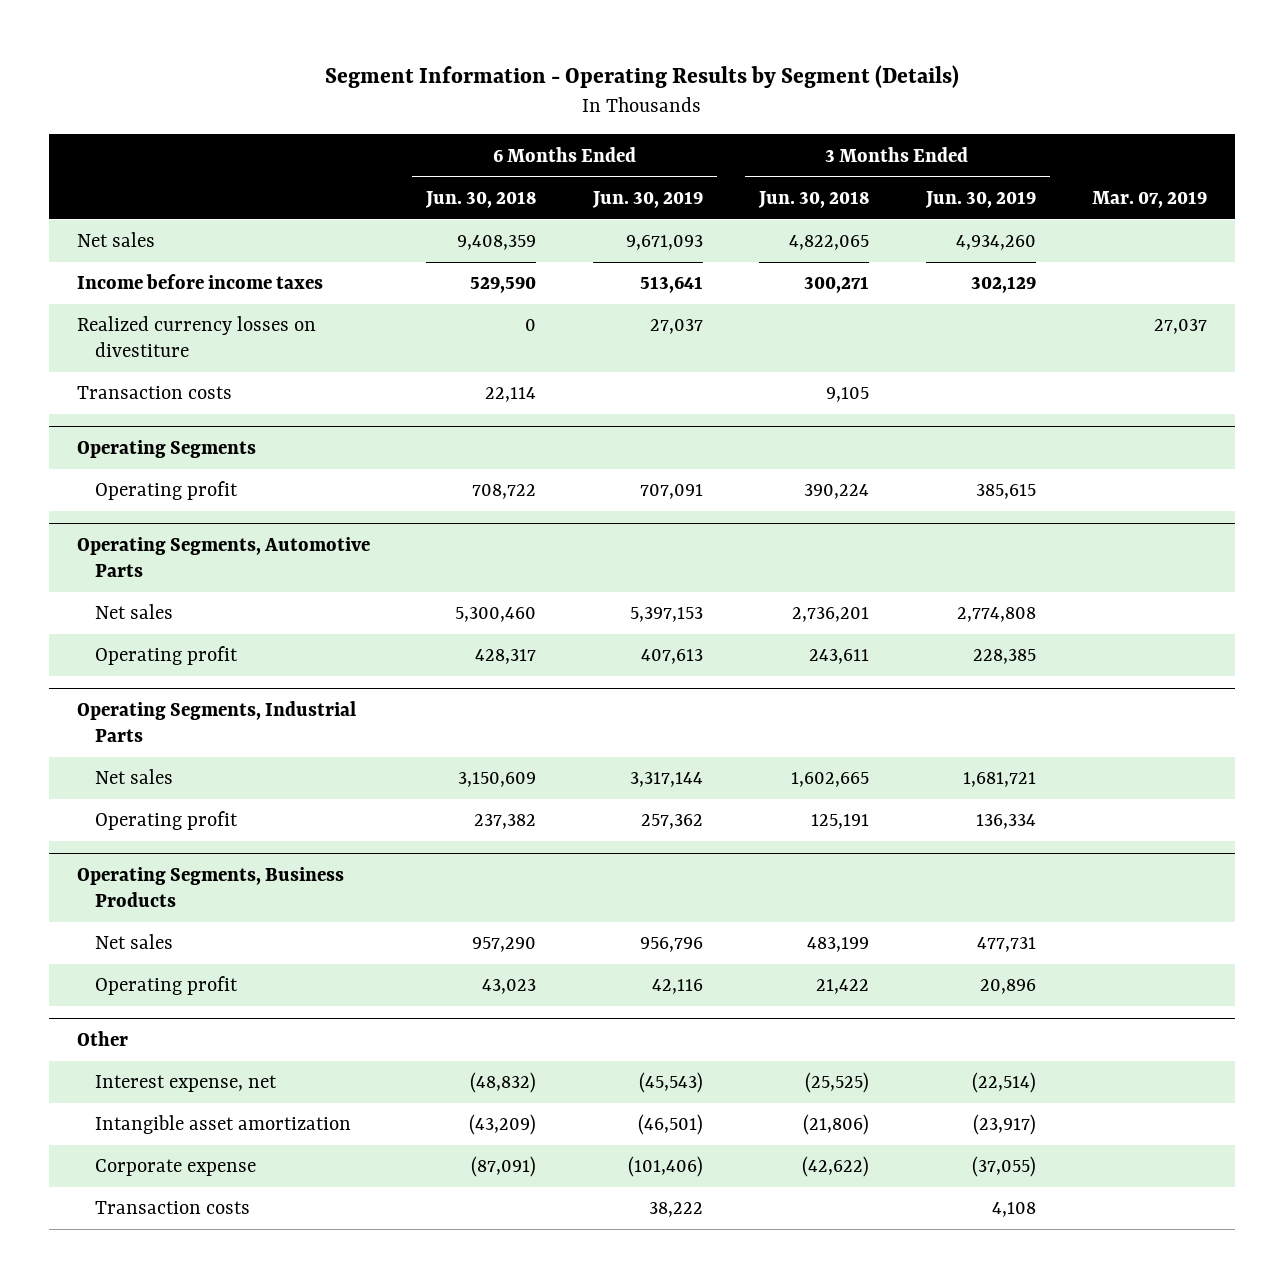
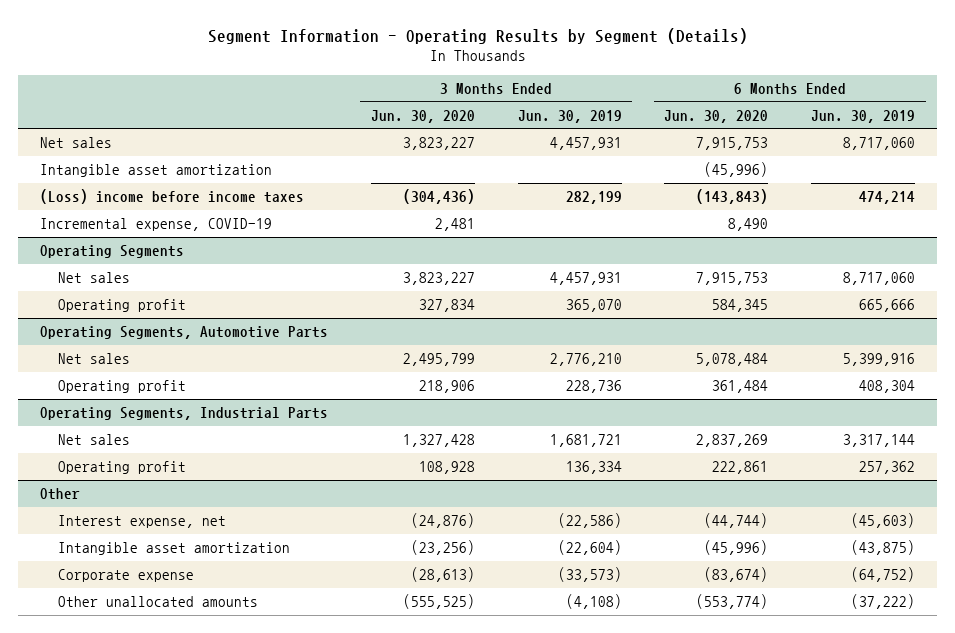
[425,190,537,208] Jun. 30, 2018 -> none
[758,190,870,208] Jun. 30, 2018 -> none
[1091,190,1207,208] Mar. 07, 2019 -> none
none -> [370,109,475,123] Jun. 30, 2020
none -> [664,109,769,123] Jun. 30, 2020
[76,316,316,358] Realized currency losses on divestiture -> none
[76,386,232,400] Transaction costs -> none
[625,235,703,251] 9,671,093 -> [843,137,916,151] 8,717,060
[955,235,1036,251] 4,934,260 -> [549,137,622,151] 4,457,931
none -> [39,164,272,178] Intangible asset amortization
[76,274,323,290] Income before income taxes -> [39,189,304,205] (Loss) income before income taxes
[639,276,703,294] 513,641 -> [859,191,916,205] 474,214
[970,276,1036,294] 302,129 -> [565,191,622,205] 282,199
none -> [39,218,272,232] Incremental expense, COVID-19
none -> [58,272,131,284] Net sales
[639,484,703,500] 707,091 -> [859,299,916,313] 665,666
[975,484,1036,500] 385,615 -> [565,299,622,313] 365,070
[629,607,703,623] 5,397,153 -> [843,353,916,367] 5,399,916
[956,607,1036,623] 2,774,808 -> [549,353,622,367] 2,776,210
[640,649,703,665] 407,613 -> [859,380,916,394] 408,304
[972,649,1036,665] 228,385 -> [565,380,622,394] 228,736
[76,867,344,908] Operating Segments, Business Products -> none
[95,934,174,950] Net sales -> none
[95,976,239,996] Operating profit -> none
[95,1201,251,1215] Transaction costs -> none
[638,1072,703,1094] (45,543) -> [851,513,916,529] (45,603)
[971,1072,1036,1094] (22,514) -> [557,513,622,529] (22,586)
[637,1114,703,1136] (46,501) -> [851,540,916,556] (43,875)
[972,1114,1036,1136] (23,917) -> [557,540,622,556] (22,604)
[627,1156,703,1178] (101,406) -> [851,567,916,583] (64,752)
[971,1156,1036,1178] (37,055) -> [557,567,622,583] (33,573)
none -> [58,596,259,608] Other unallocated amounts

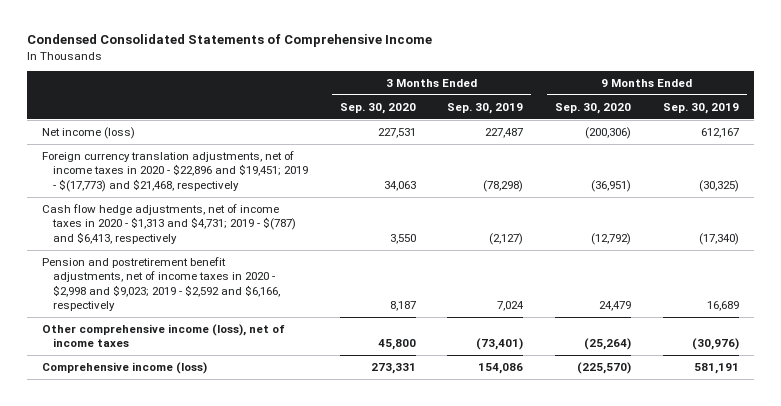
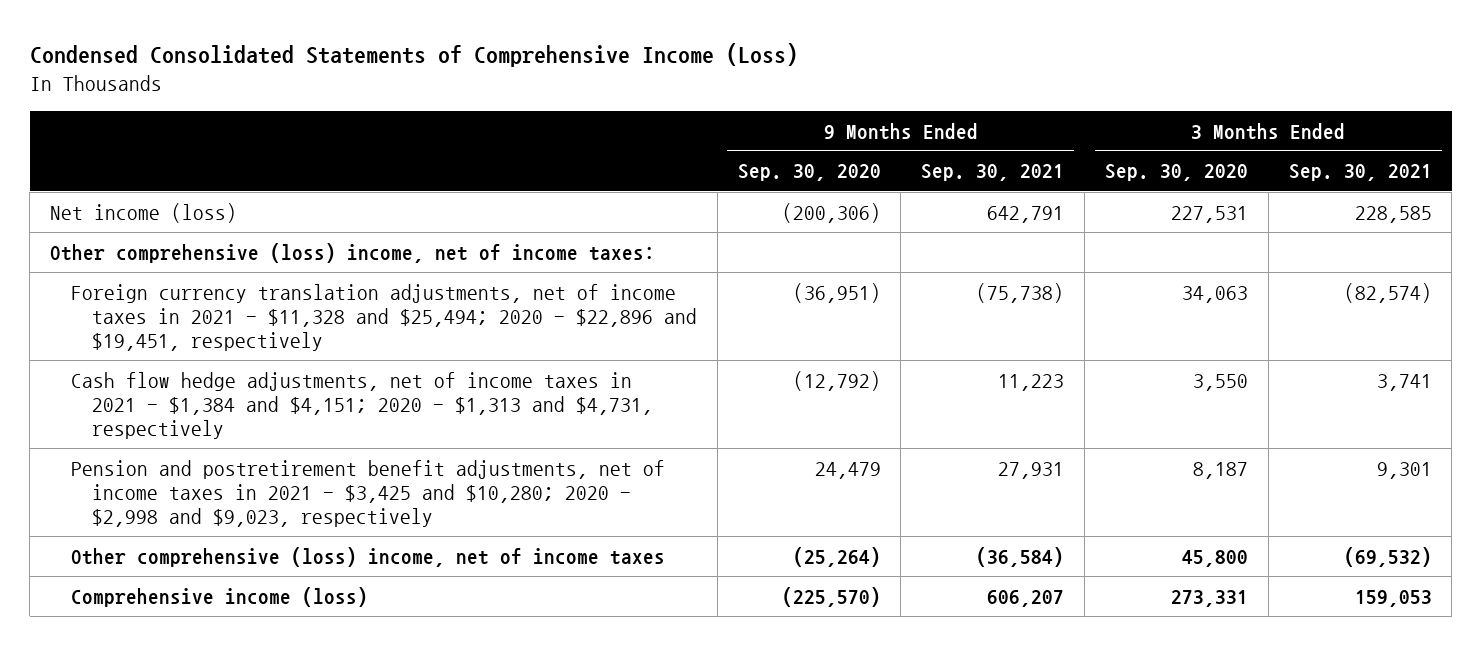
[26,34,432,48] Condensed Consolidated Statements of Comprehensive Income -> [29,43,798,68] Condensed Consolidated Statements of Comprehensive Income (Loss)
[447,102,524,114] Sep. 30, 2019 -> none
[662,102,739,114] Sep. 30, 2019 -> none
none -> [921,164,1065,182] Sep. 30, 2021
none -> [1288,164,1432,182] Sep. 30, 2021
none -> [50,242,656,263] Other comprehensive (loss) income, net of income taxes:
[42,150,309,192] Foreign currency translation adjustments, net of income taxes in 2020 - $22,896 and $19,451; 2019 - $(17,773) and $21,468, respectively -> [71,283,697,351] Foreign currency translation adjustments, net of income taxes in 2021 - $11,328 and $25,494; 2020 - $22,896 and $19,451, respectively
[42,203,297,244] Cash flow hedge adjustments, net of income taxes in 2020 - $1,313 and $4,731; 2019 - $(787) and $6,413, respectively -> [71,371,653,439] Cash flow hedge adjustments, net of income taxes in 2021 - $1,384 and $4,151; 2020 - $1,313 and $4,731, respectively
[42,256,281,312] Pension and postretirement benefit adjustments, net of income taxes in 2020 - $2,998 and $9,023; 2019 - $2,592 and $6,166, respectively -> [71,459,666,527] Pension and postretirement benefit adjustments, net of income taxes in 2021 - $3,425 and $10,280; 2020 - $2,998 and $9,023, respectively
[42,323,286,348] Other comprehensive income (loss), net of income taxes -> [71,546,666,567] Other comprehensive (loss) income, net of income taxes

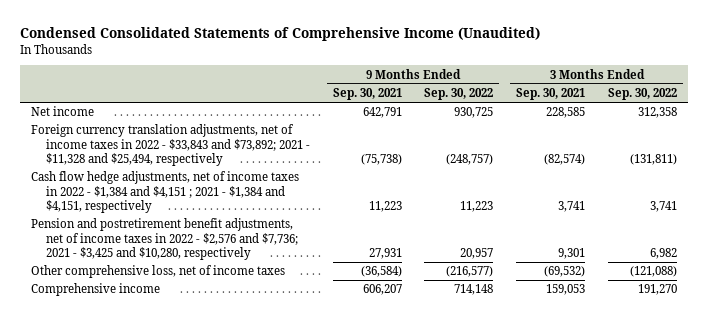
[29,43,798,68] Condensed Consolidated Statements of Comprehensive Income (Loss) -> [19,26,540,41] Condensed Consolidated Statements of Comprehensive Income (Unaudited)
[737,164,881,182] Sep. 30, 2020 -> none
[1104,164,1248,182] Sep. 30, 2020 -> none
none -> [424,88,494,101] Sep. 30, 2022
none -> [607,88,677,101] Sep. 30, 2022
[50,242,656,263] Other comprehensive (loss) income, net of income taxes: -> none
[50,202,238,223] Net income (loss) -> [31,106,95,117] Net income
[71,283,697,351] Foreign currency translation adjustments, net of income taxes in 2021 - $11,328 and $25,494; 2020 - $22,896 and $19,451, respectively -> [31,124,310,166] Foreign currency translation adjustments, net of income taxes in 2022 - $33,843 and $73,892; 2021 - $11,328 and $25,494, respectively
[71,371,653,439] Cash flow hedge adjustments, net of income taxes in 2021 - $1,384 and $4,151; 2020 - $1,313 and $4,731, respectively -> [31,171,300,213] Cash flow hedge adjustments, net of income taxes in 2022 - $1,384 and $4,151 ; 2021 - $1,384 and $4,151, respectively
[71,459,666,527] Pension and postretirement benefit adjustments, net of income taxes in 2021 - $3,425 and $10,280; 2020 - $2,998 and $9,023, respectively -> [31,218,298,260] Pension and postretirement benefit adjustments, net of income taxes in 2022 - $2,576 and $7,736; 2021 - $3,425 and $10,280, respectively
[71,546,666,567] Other comprehensive (loss) income, net of income taxes -> [31,265,286,279] Other comprehensive loss, net of income taxes
[71,586,369,607] Comprehensive income (loss) -> [31,283,161,297] Comprehensive income

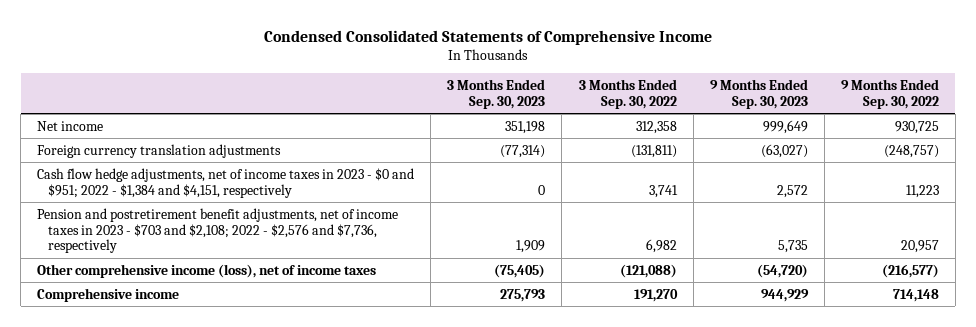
[19,26,540,41] Condensed Consolidated Statements of Comprehensive Income (Unaudited) -> [264,29,713,45] Condensed Consolidated Statements of Comprehensive Income
[332,88,402,101] Sep. 30, 2021 -> none
[516,88,586,101] Sep. 30, 2021 -> none
none -> [447,79,546,109] 3 Months Ended Sep. 30, 2023
none -> [709,79,808,109] 9 Months Ended Sep. 30, 2023
[31,124,310,166] Foreign currency translation adjustments, net of income taxes in 2022 - $33,843 and $73,892; 2021 - $11,328 and $25,494, respectively -> [37,143,282,158] Foreign currency translation adjustments
[31,171,300,213] Cash flow hedge adjustments, net of income taxes in 2022 - $1,384 and $4,151 ; 2021 - $1,384 and $4,151, respectively -> [37,167,415,198] Cash flow hedge adjustments, net of income taxes in 2023 - $0 and $951; 2022 - $1,384 and $4,151, respectively
[31,218,298,260] Pension and postretirement benefit adjustments, net of income taxes in 2022 - $2,576 and $7,736; 2021 - $3,425 and $10,280, respectively -> [37,207,399,254] Pension and postretirement benefit adjustments, net of income taxes in 2023 - $703 and $2,108; 2022 - $2,576 and $7,736, respectively
[31,265,286,279] Other comprehensive loss, net of income taxes -> [37,263,377,278] Other comprehensive income (loss), net of income taxes

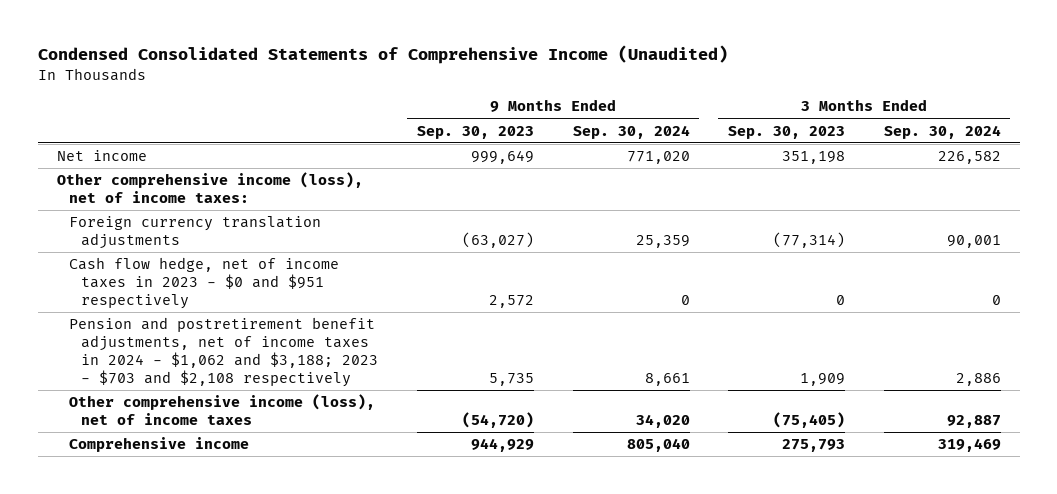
[264,29,713,45] Condensed Consolidated Statements of Comprehensive Income -> [37,45,728,65] Condensed Consolidated Statements of Comprehensive Income (Unaudited)
[578,79,677,109] 3 Months Ended Sep. 30, 2022 -> none
[840,79,939,109] 9 Months Ended Sep. 30, 2022 -> none
none -> [572,124,690,139] Sep. 30, 2024
none -> [883,124,1001,139] Sep. 30, 2024
none -> [56,172,363,204] Other comprehensive income (loss), net of income taxes:
[37,167,415,198] Cash flow hedge adjustments, net of income taxes in 2023 - $0 and $951; 2022 - $1,384 and $4,151, respectively -> [69,257,340,310] Cash flow hedge, net of income taxes in 2023 - $0 and $951 respectively
[37,207,399,254] Pension and postretirement benefit adjustments, net of income taxes in 2023 - $703 and $2,108; 2022 - $2,576 and $7,736, respectively -> [69,317,379,387] Pension and postretirement benefit adjustments, net of income taxes in 2024 - $1,062 and $3,188; 2023 - $703 and $2,108 respectively

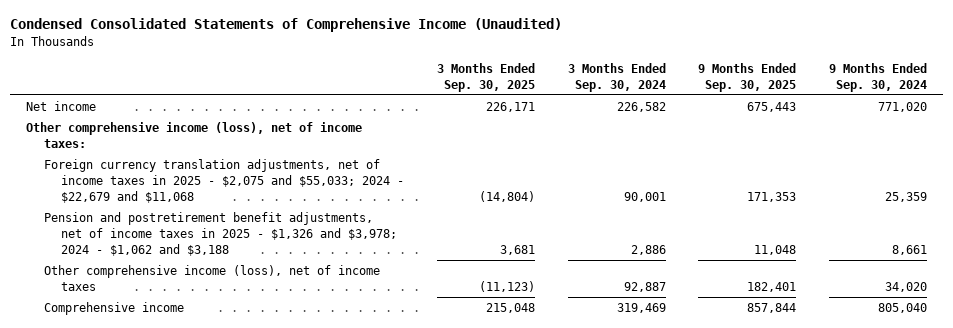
[416,125,534,139] Sep. 30, 2023 -> none
[728,125,846,139] Sep. 30, 2023 -> none
none -> [436,62,535,92] 3 Months Ended Sep. 30, 2025
none -> [698,62,797,92] 9 Months Ended Sep. 30, 2025
[69,257,340,310] Cash flow hedge, net of income taxes in 2023 - $0 and $951 respectively -> none
[69,216,322,250] Foreign currency translation adjustments -> [43,159,405,203] Foreign currency translation adjustments, net of income taxes in 2025 - $2,075 and $55,033; 2024 - $22,679 and $11,068
[69,317,379,387] Pension and postretirement benefit adjustments, net of income taxes in 2024 - $1,062 and $3,188; 2023 - $703 and $2,108 respectively -> [43,212,398,256] Pension and postretirement benefit adjustments, net of income taxes in 2025 - $1,326 and $3,978; 2024 - $1,062 and $3,188

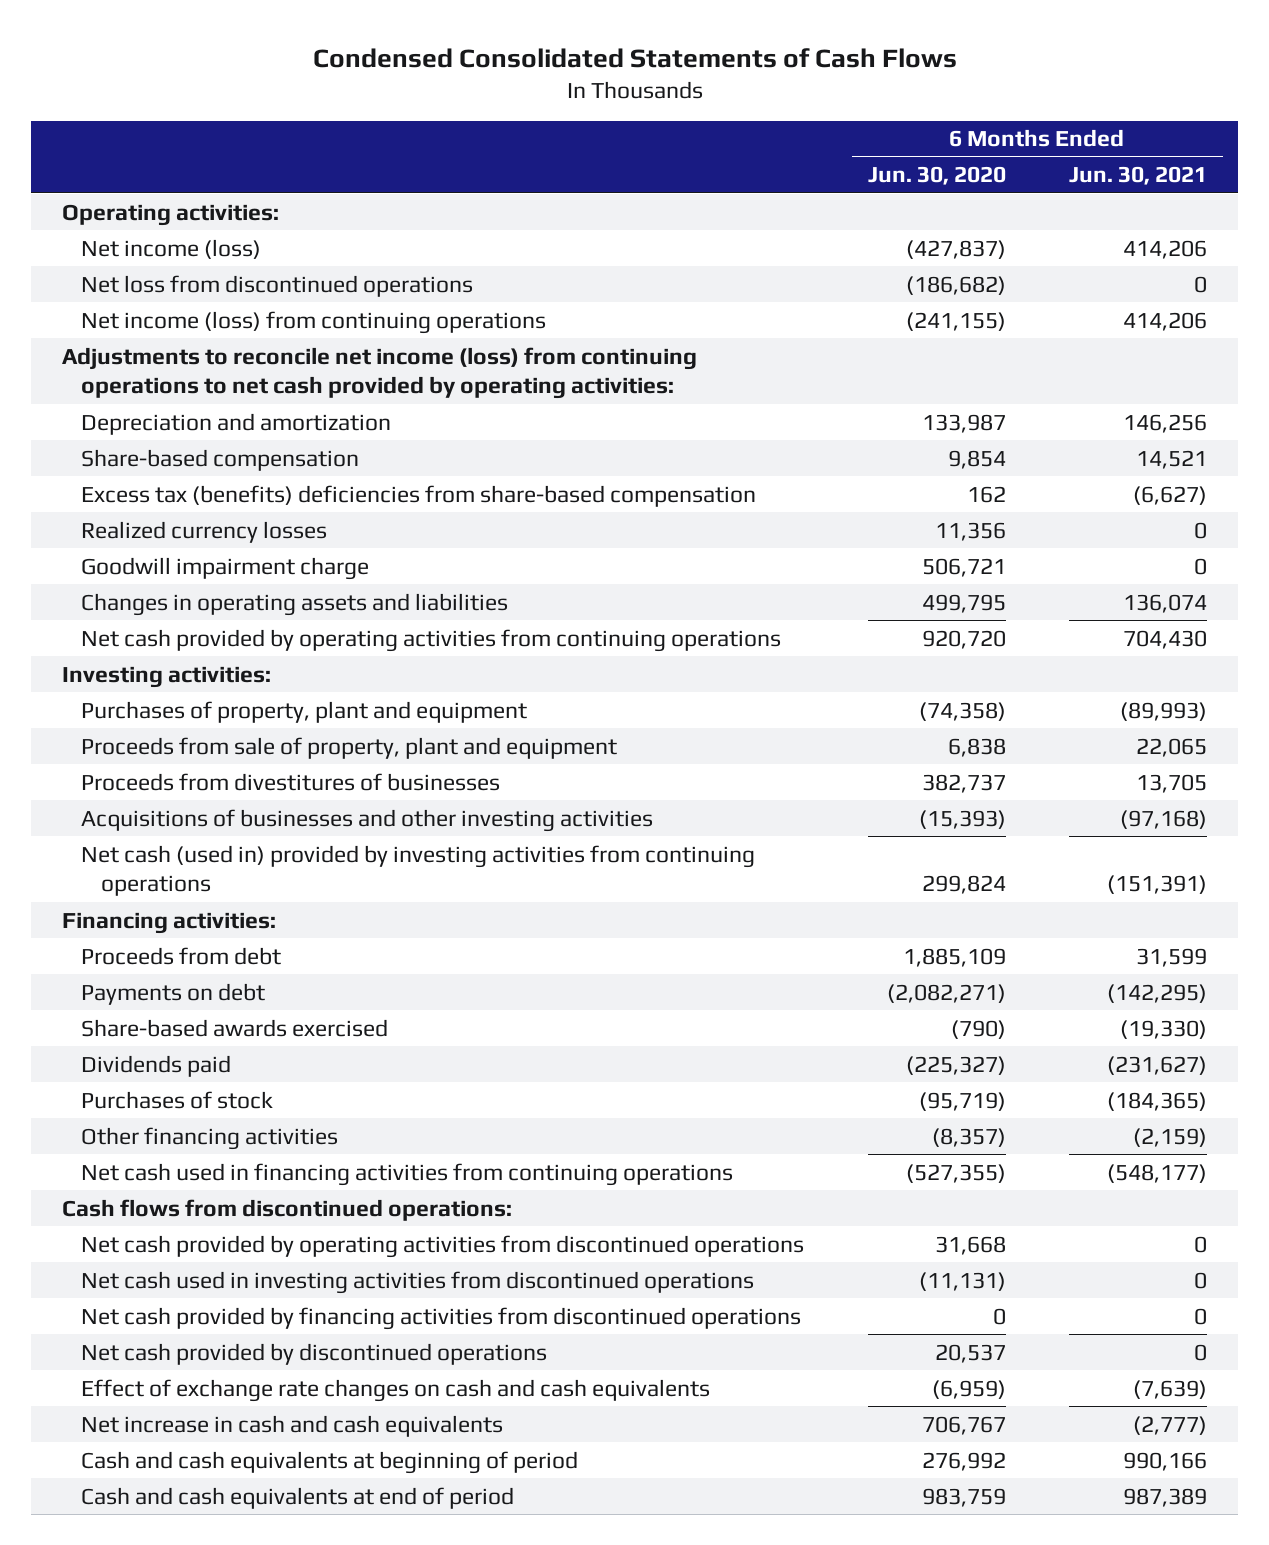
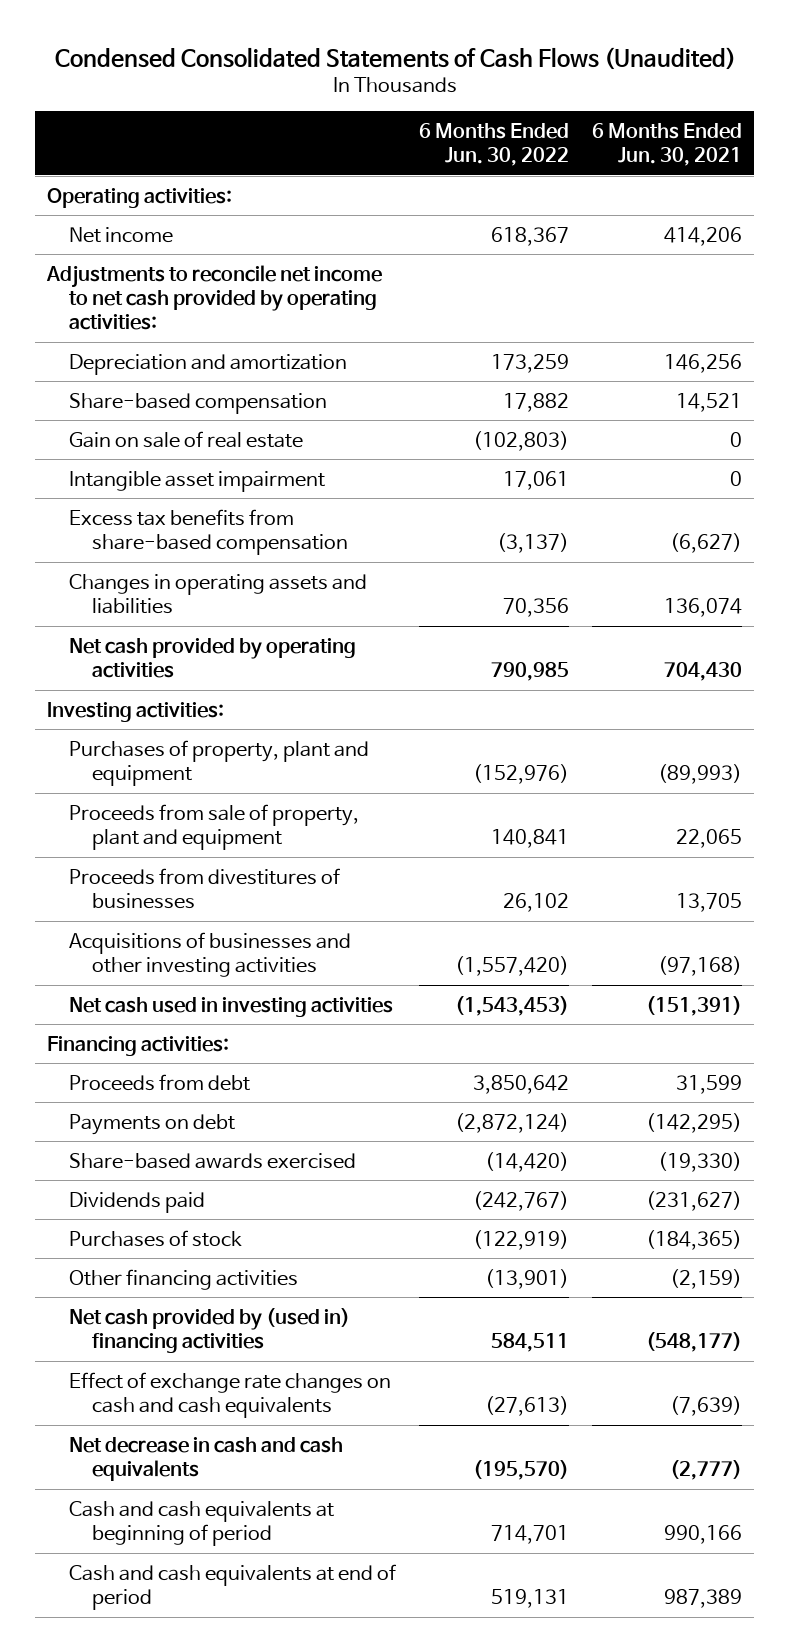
[312,47,957,68] Condensed Consolidated Statements of Cash Flows -> [54,46,736,70] Condensed Consolidated Statements of Cash Flows (Unaudited)
[867,166,1006,186] Jun. 30, 2020 -> none
none -> [419,122,570,167] 6 Months Ended Jun. 30, 2022
[81,274,474,297] Net loss from discontinued operations -> none
[81,310,547,334] Net income (loss) from continuing operations -> none
[81,238,262,259] Net income (loss) -> [69,226,174,243] Net income
[62,346,698,399] Adjustments to reconcile net income (loss) from continuing operations to net cash provided by operating activities: -> [45,264,382,331] Adjustments to reconcile net income to net cash provided by operating activities:
[81,520,328,543] Realized currency losses -> none
[81,556,370,580] Goodwill impairment charge -> none
none -> [69,430,304,448] Gain on sale of real estate
none -> [69,470,326,492] Intangible asset impairment
[81,484,757,507] Excess tax (benefits) deficiencies from share-based compensation -> [69,508,348,555] Excess tax benefits from share-based compensation
[81,628,782,652] Net cash provided by operating activities from continuing operations -> [69,637,357,678] Net cash provided by operating activities
[81,844,756,896] Net cash (used in) provided by investing activities from continuing operations -> [69,996,394,1017] Net cash used in investing activities
[62,1198,513,1221] Cash flows from discontinued operations: -> none
[81,1234,805,1258] Net cash provided by operating activities from discontinued operations -> none
[81,1270,755,1294] Net cash used in investing activities from discontinued operations -> none
[81,1306,802,1330] Net cash provided by financing activities from discontinued operations -> none
[81,1342,548,1365] Net cash provided by discontinued operations -> none
[81,1162,734,1186] Net cash used in financing activities from continuing operations -> [69,1307,351,1353] Net cash provided by (used in) financing activities
[81,1414,504,1437] Net increase in cash and cash equivalents -> [69,1436,344,1481] Net decrease in cash and cash equivalents

